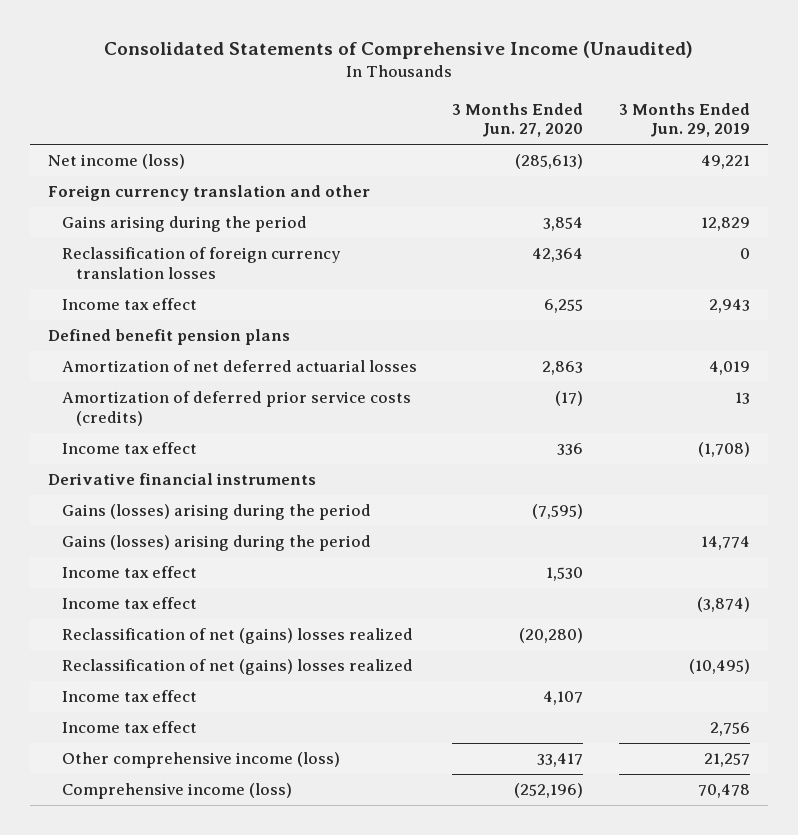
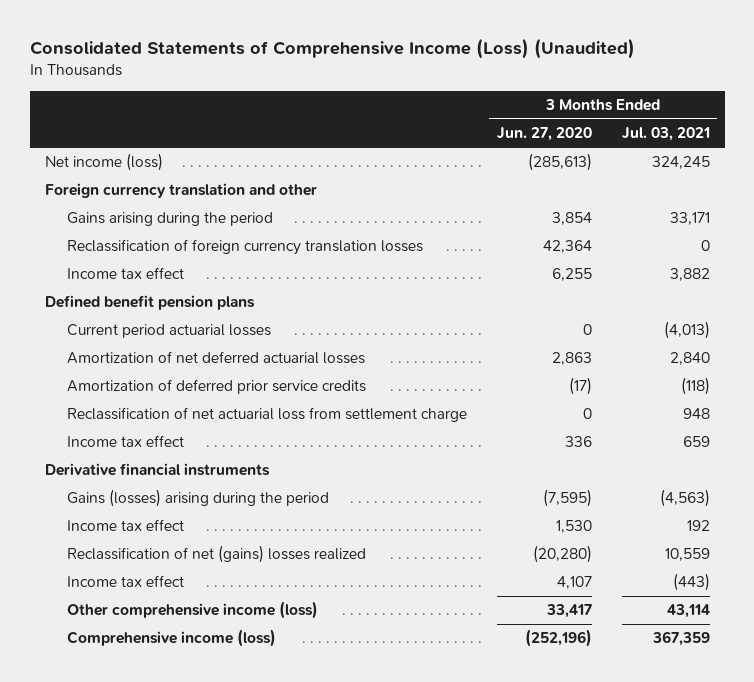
[103,41,693,60] Consolidated Statements of Comprehensive Income (Unaudited) -> [29,38,635,60] Consolidated Statements of Comprehensive Income (Loss) (Unaudited)
[619,102,751,138] 3 Months Ended Jun. 29, 2019 -> none
none -> [621,127,710,142] Jul. 03, 2021
none -> [67,324,272,339] Current period actuarial losses
[61,391,411,426] Amortization of deferred prior service costs (credits) -> [67,379,367,395] Amortization of deferred prior service credits
none -> [67,407,468,423] Reclassification of net actuarial loss from settlement charge
[61,535,371,552] Gains (losses) arising during the period -> none
[61,597,197,610] Income tax effect -> none
[61,659,413,676] Reclassification of net (gains) losses realized -> none
[61,721,197,734] Income tax effect -> none

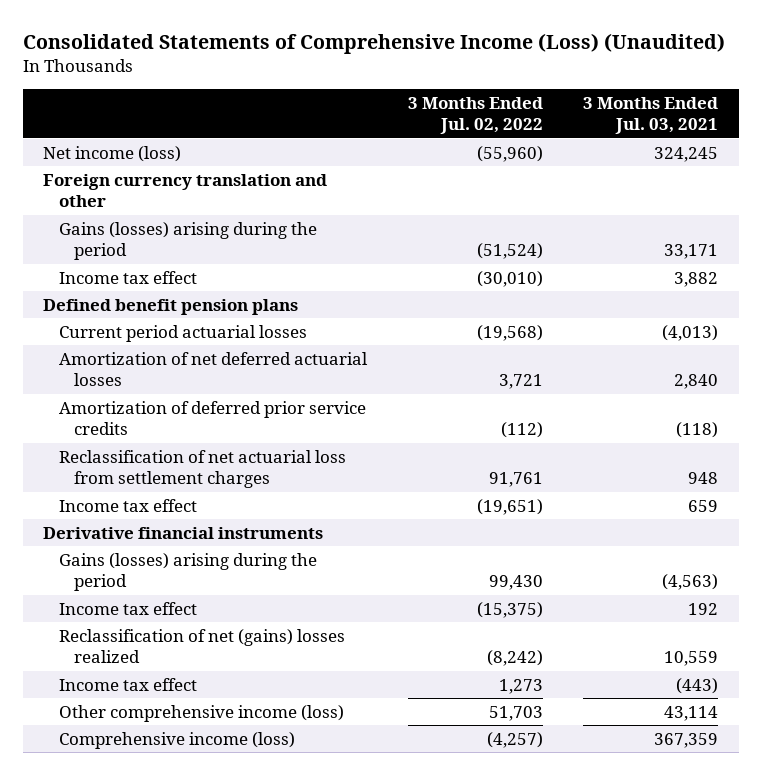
[496,127,592,142] Jun. 27, 2020 -> none
none -> [407,96,543,135] 3 Months Ended Jul. 02, 2022
[67,239,424,256] Reclassification of foreign currency translation losses -> none
[67,212,274,227] Gains arising during the period -> [58,221,317,261] Gains (losses) arising during the period
[67,407,468,423] Reclassification of net actuarial loss from settlement charge -> [58,449,346,489] Reclassification of net actuarial loss from settlement charges

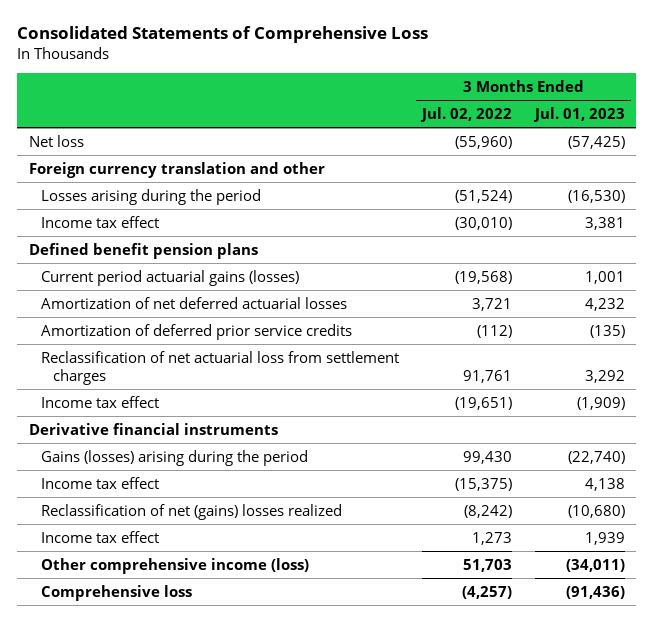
[22,33,725,55] Consolidated Statements of Comprehensive Income (Loss) (Unaudited) -> [17,26,429,44] Consolidated Statements of Comprehensive Loss
[583,96,719,135] 3 Months Ended Jul. 03, 2021 -> none
none -> [533,106,626,122] Jul. 01, 2023
[43,145,182,162] Net income (loss) -> [28,134,84,147] Net loss
[58,221,317,261] Gains (losses) arising during the period -> [41,188,262,205] Losses arising during the period
[58,324,307,342] Current period actuarial losses -> [41,269,300,286] Current period actuarial gains (losses)
[58,731,295,749] Comprehensive income (loss) -> [41,584,193,601] Comprehensive loss

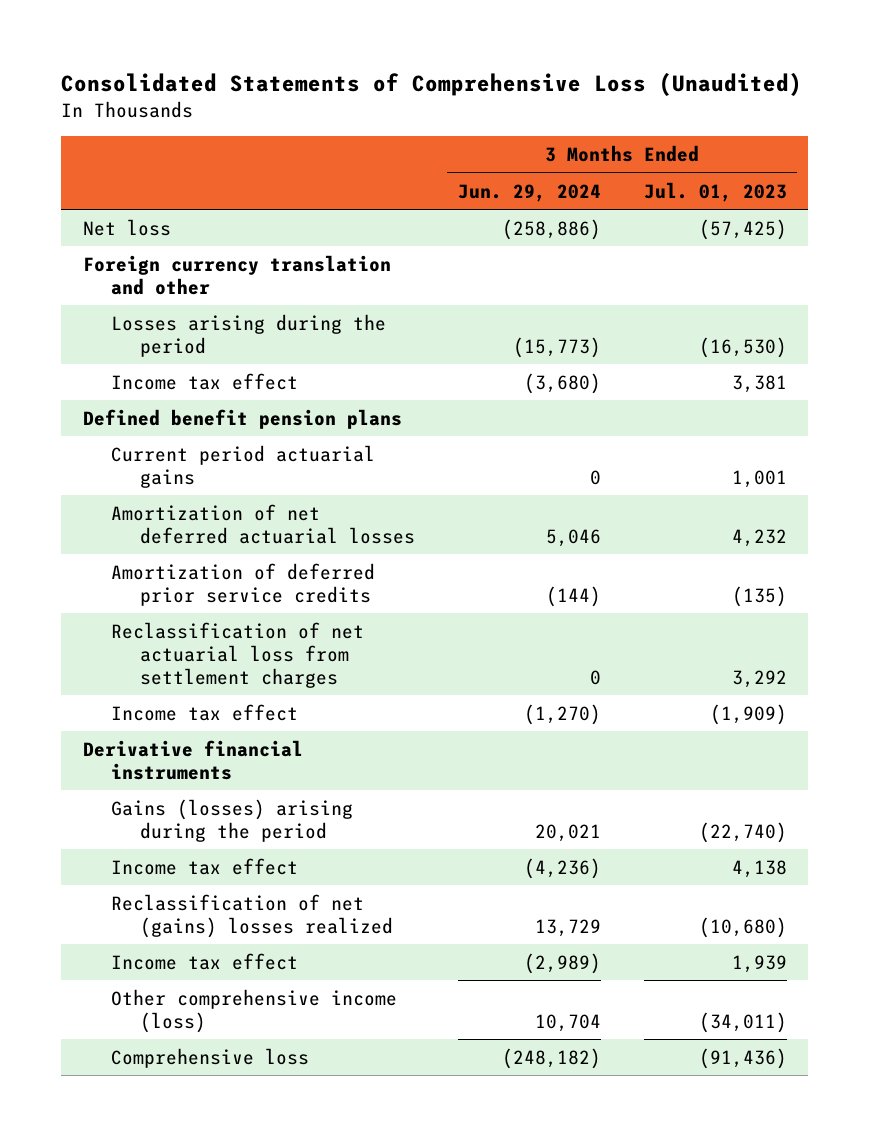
[17,26,429,44] Consolidated Statements of Comprehensive Loss -> [61,73,803,97] Consolidated Statements of Comprehensive Loss (Unaudited)
[420,106,513,122] Jul. 02, 2022 -> none
none -> [457,183,601,202] Jun. 29, 2024
[41,269,300,286] Current period actuarial gains (losses) -> [111,444,376,488] Current period actuarial gains

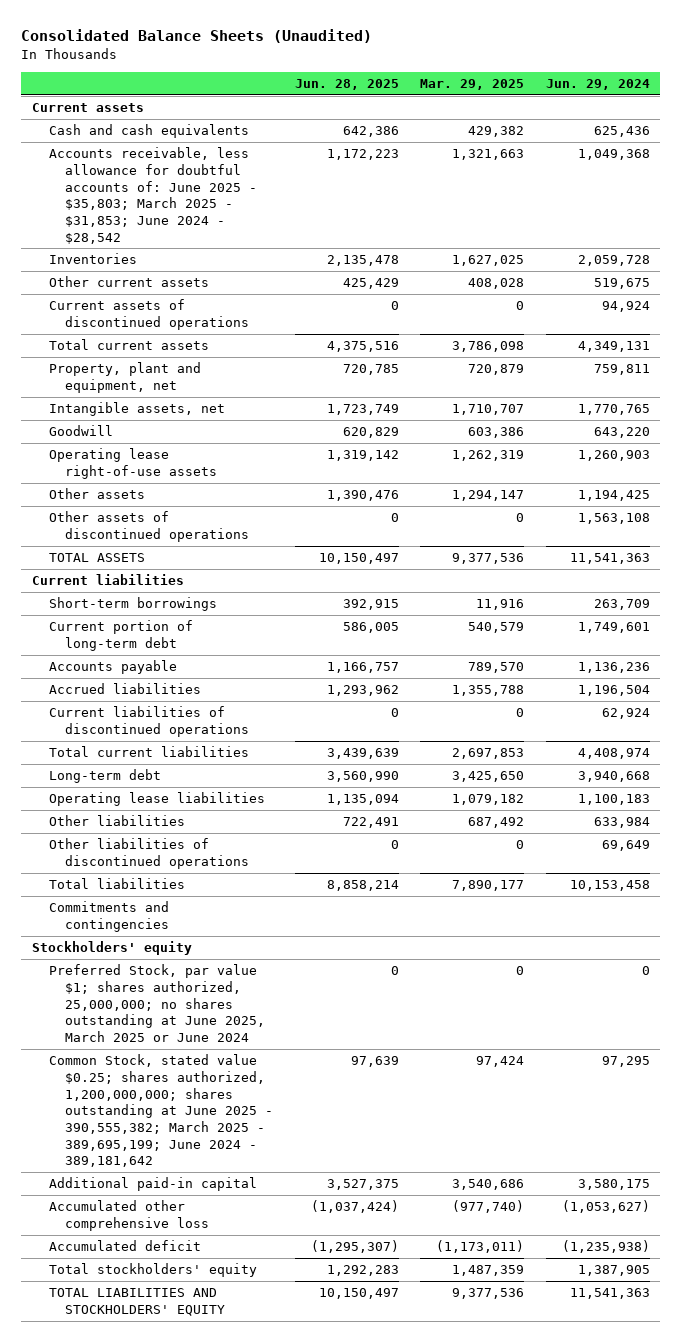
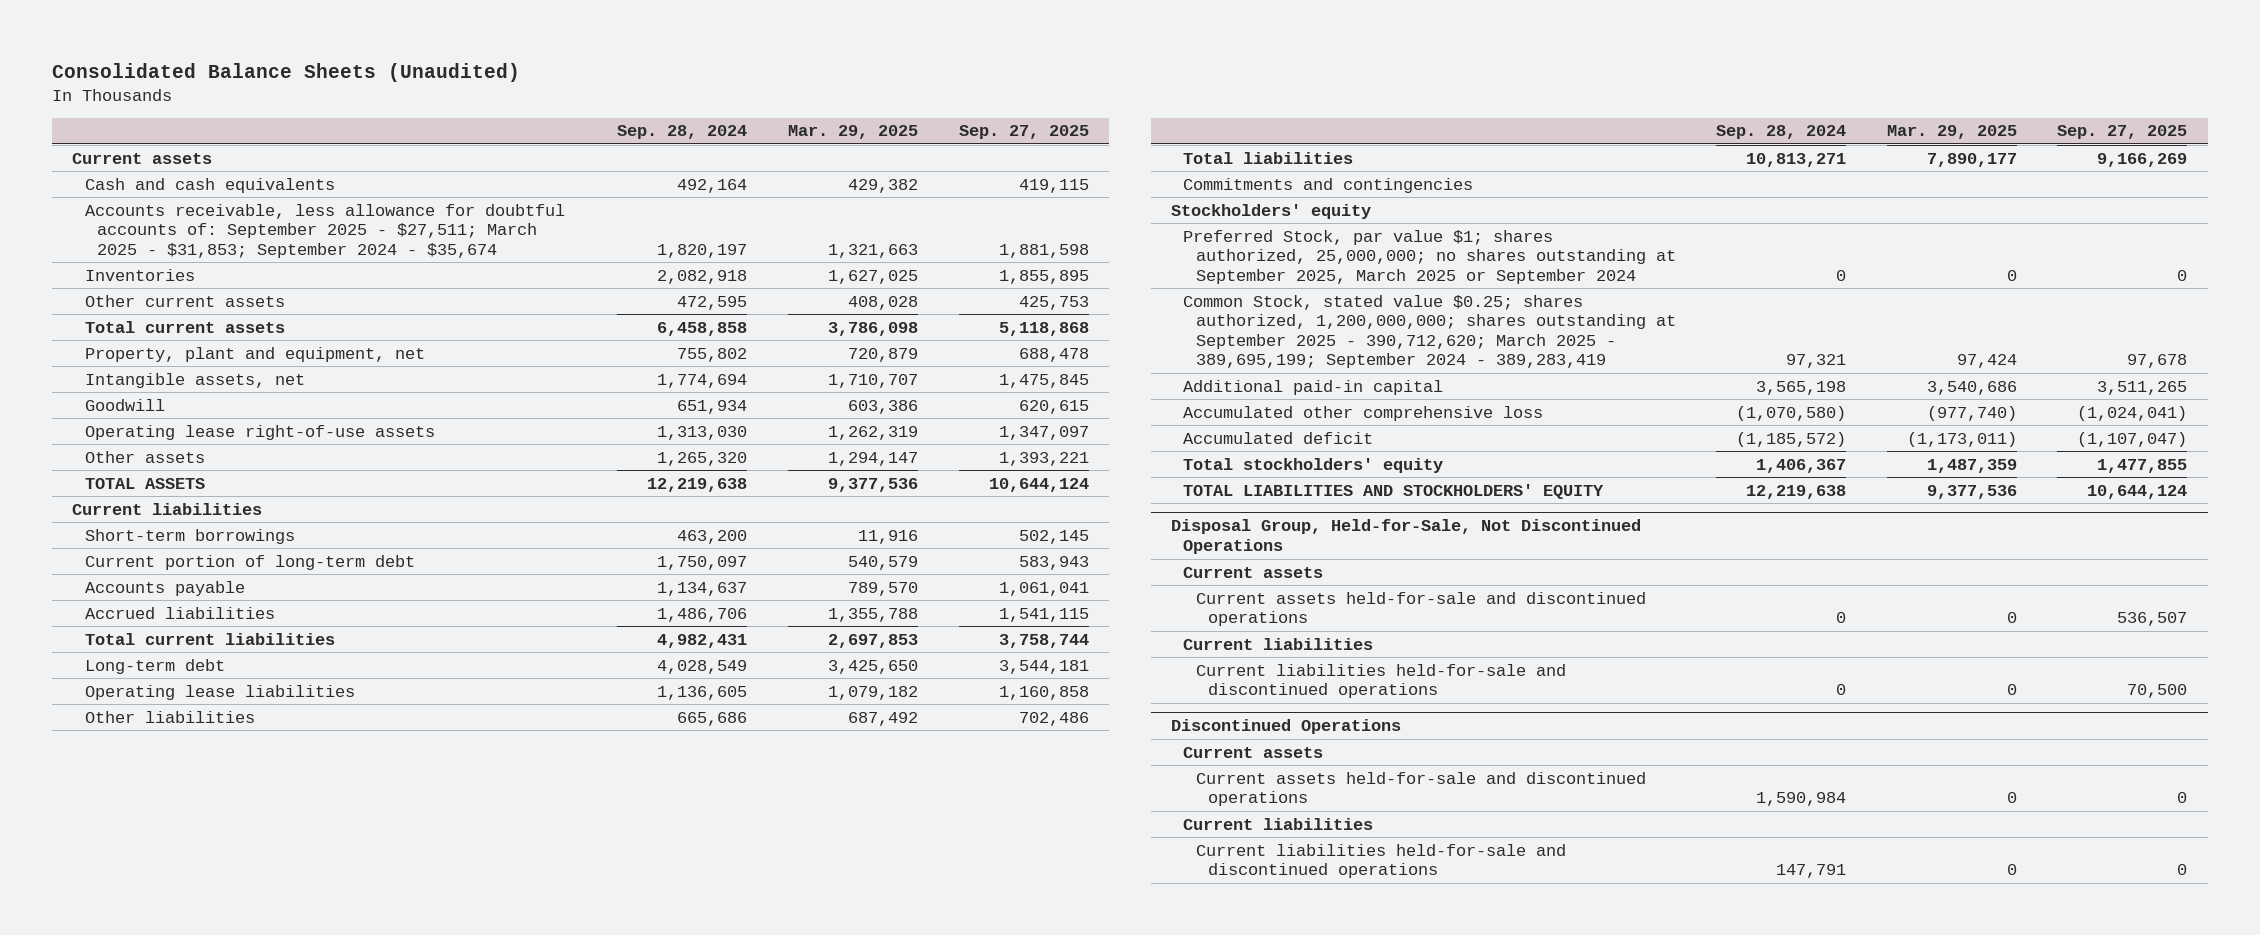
[294,78,399,90] Jun. 28, 2025 -> none
[545,78,650,90] Jun. 29, 2024 -> none
none -> [617,125,748,140] Sep. 28, 2024
none -> [958,125,1089,140] Sep. 27, 2025
[48,147,258,244] Accounts receivable, less allowance for doubtful accounts of: June 2025 - $35,803; March 2025 - $31,853; June 2024 - $28,542 -> [84,203,565,258] Accounts receivable, less allowance for doubtful accounts of: September 2025 - $27,511; March 2025 - $31,853; September 2024 - $35,674
[48,299,250,330] Current assets of discontinued operations -> none
[48,511,250,542] Other assets of discontinued operations -> none
[48,706,250,737] Current liabilities of discontinued operations -> none
[48,838,250,869] Other liabilities of discontinued operations -> none
[48,964,266,1042] Preferred Stock, par value $1; shares authorized, 25,000,000; no shares outstanding at June 2025, March 2025 or June 2024 -> [1183,229,1676,284] Preferred Stock, par value $1; shares authorized, 25,000,000; no shares outstanding at September 2025, March 2025 or September 2024
[48,1054,274,1168] Common Stock, stated value $0.25; shares authorized, 1,200,000,000; shares outstanding at June 2025 - 390,555,382; March 2025 - 389,695,199; June 2024 - 389,181,642 -> [1183,294,1676,369] Common Stock, stated value $0.25; shares authorized, 1,200,000,000; shares outstanding at September 2025 - 390,712,620; March 2025 - 389,695,199; September 2024 - 389,283,419
none -> [1171,519,1642,555] Disposal Group, Held-for-Sale, Not Discontinued Operations
none -> [1183,566,1324,578] Current assets
none -> [1195,591,1646,627] Current assets held-for-sale and discontinued operations
none -> [1183,637,1374,650] Current liabilities
none -> [1195,663,1566,699] Current liabilities held-for-sale and discontinued operations
none -> [1171,719,1402,735] Discontinued Operations
none -> [1183,746,1324,758] Current assets
none -> [1195,771,1646,807] Current assets held-for-sale and discontinued operations
none -> [1183,817,1374,830] Current liabilities
none -> [1195,843,1566,879] Current liabilities held-for-sale and discontinued operations

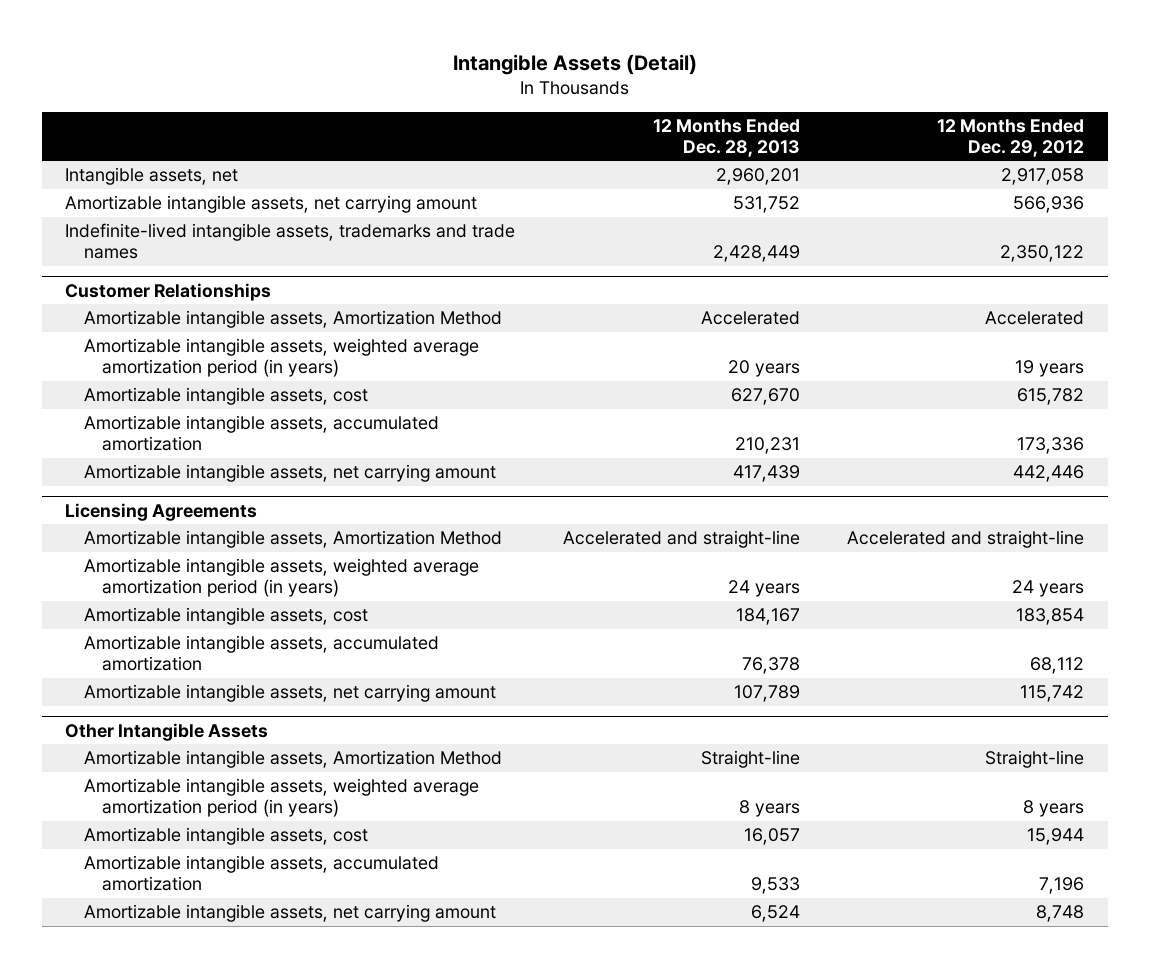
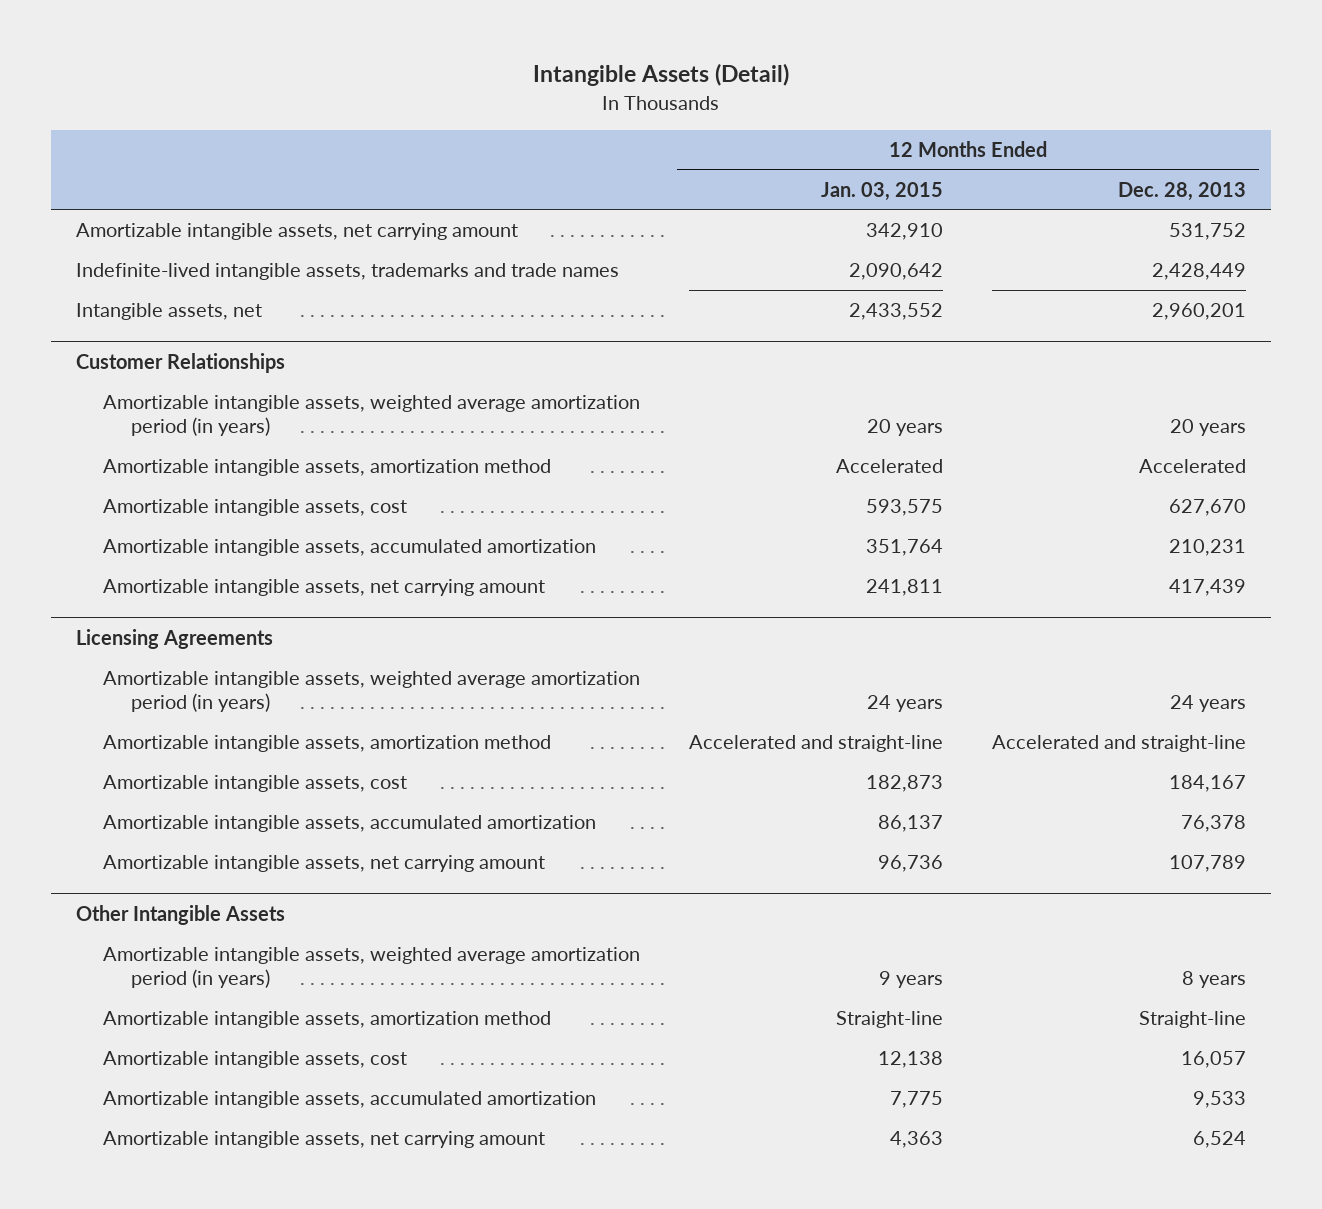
[937,119,1085,157] 12 Months Ended Dec. 29, 2012 -> none
none -> [821,181,944,201] Jan. 03, 2015
[65,167,239,186] Intangible assets, net -> [75,303,262,321] Intangible assets, net
[83,310,502,329] Amortizable intangible assets, Amortization Method -> none
none -> [103,459,552,477] Amortizable intangible assets, amortization method
[83,530,502,549] Amortizable intangible assets, Amortization Method -> none
none -> [103,735,552,753] Amortizable intangible assets, amortization method
[83,750,502,769] Amortizable intangible assets, Amortization Method -> none
none -> [103,1011,552,1029] Amortizable intangible assets, amortization method

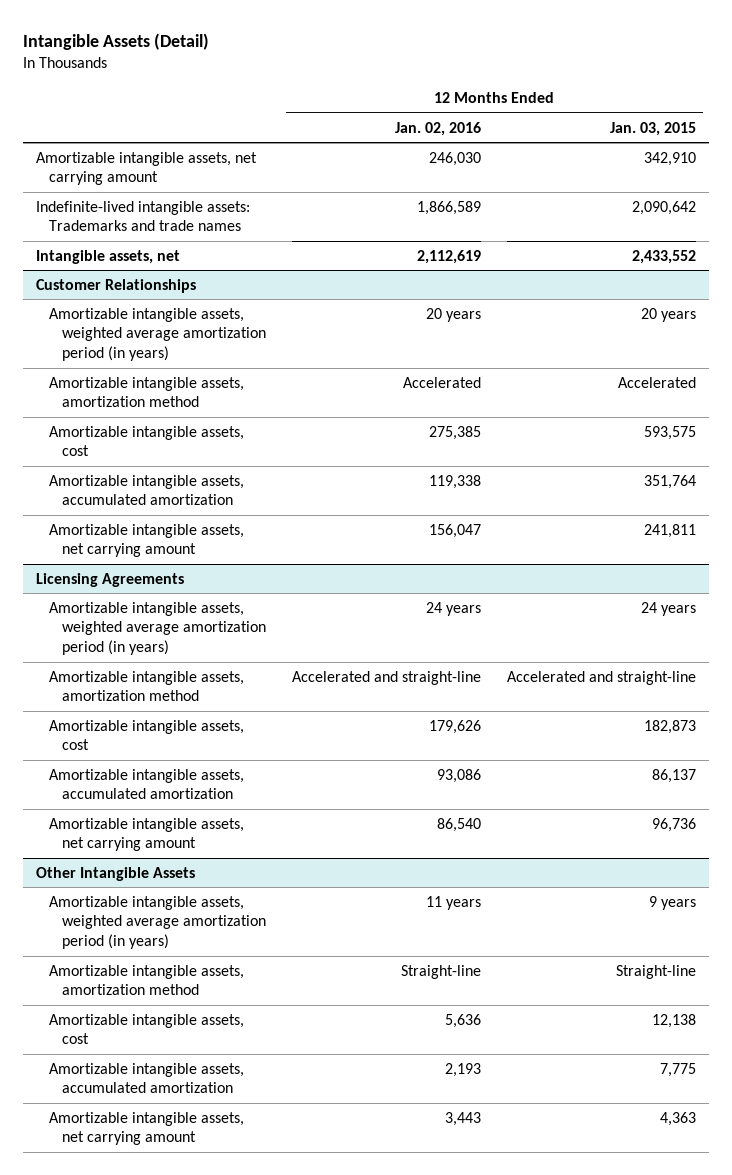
[1118,181,1247,201] Dec. 28, 2013 -> none
none -> [395,121,482,136] Jan. 02, 2016
[75,263,619,281] Indefinite-lived intangible assets, trademarks and trade names -> [35,200,250,232] Indefinite-lived intangible assets: Trademarks and trade names

